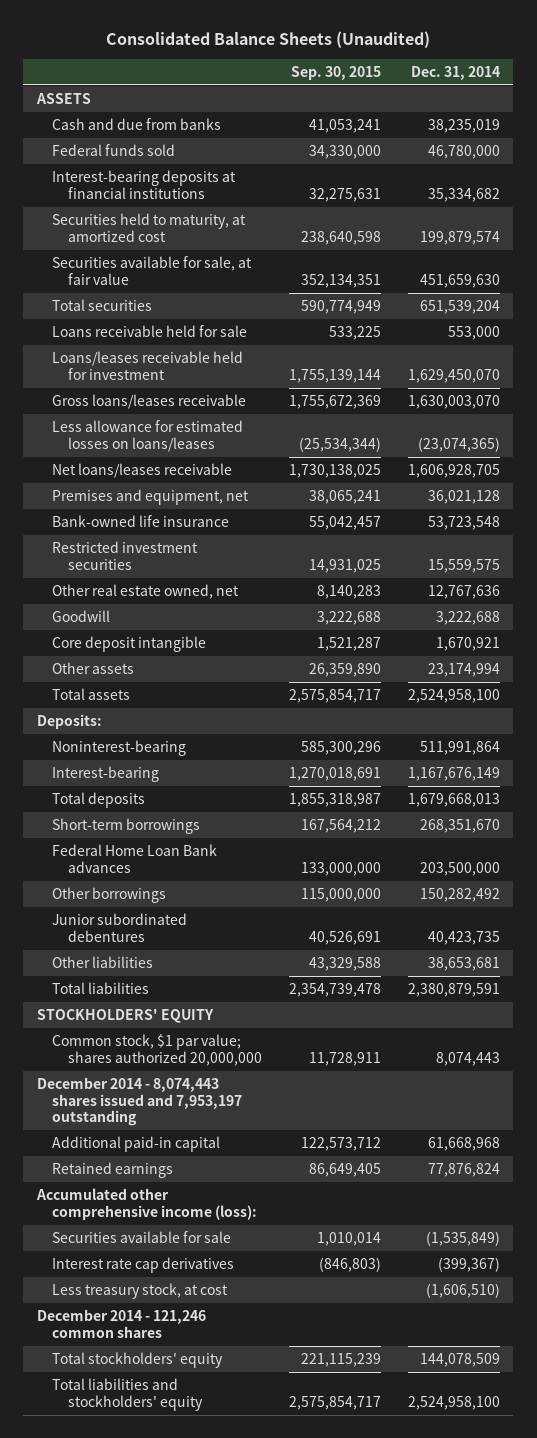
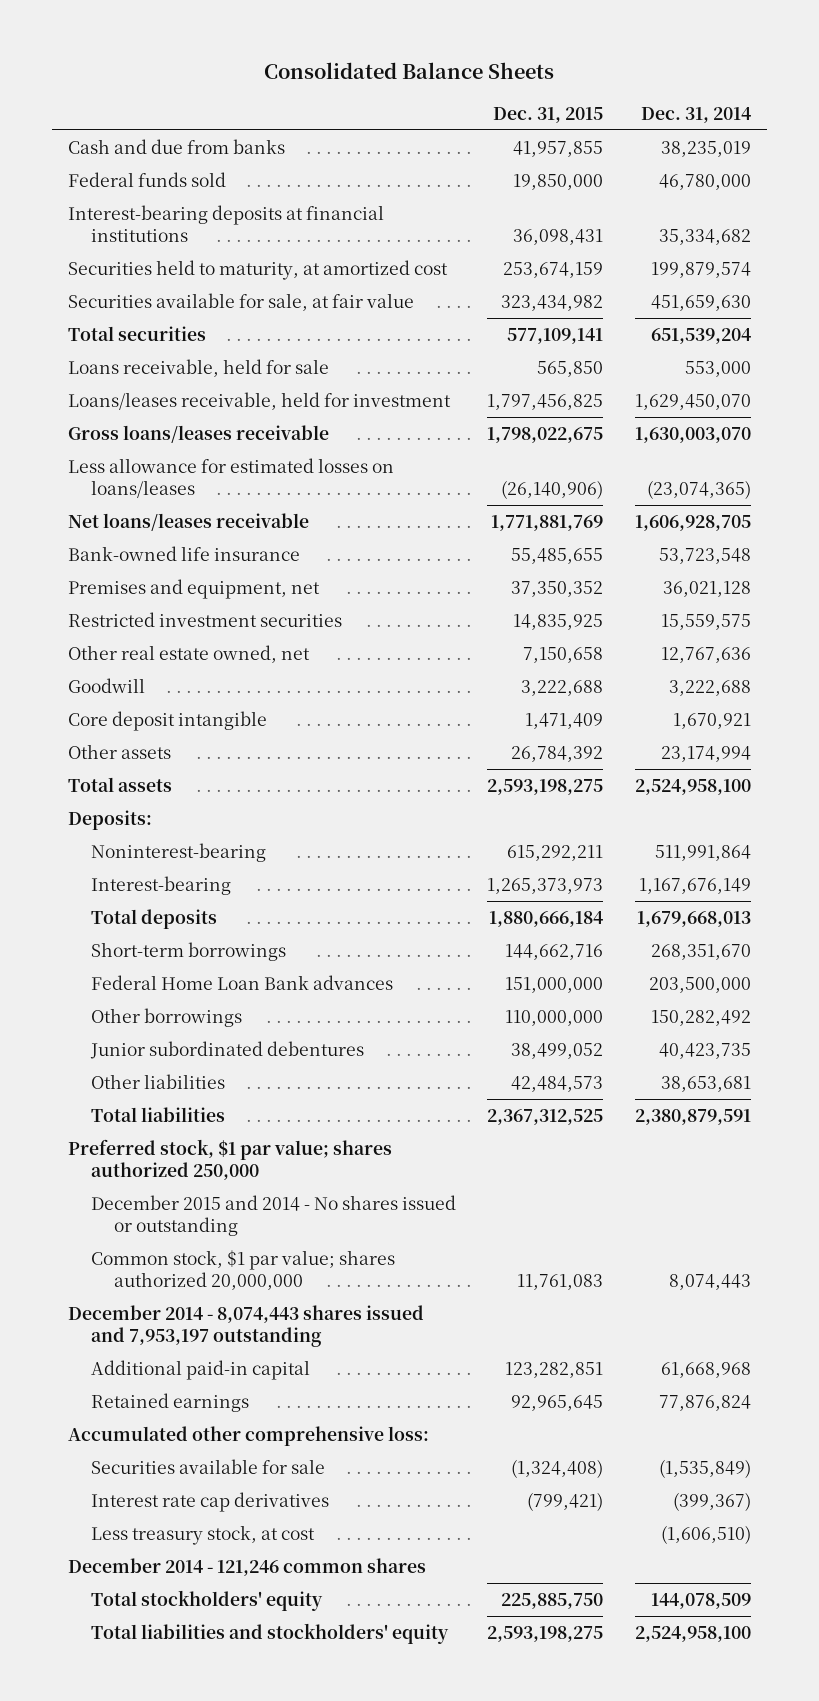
[106,30,431,48] Consolidated Balance Sheets (Unaudited) -> [264,62,555,80] Consolidated Balance Sheets
[291,65,382,80] Sep. 30, 2015 -> none
none -> [493,106,604,123] Dec. 31, 2015
[35,93,91,105] ASSETS -> none
[52,325,248,338] Loans receivable held for sale -> [67,359,329,378] Loans receivable, held for sale
[52,351,244,380] Loans/leases receivable held for investment -> [67,392,451,411] Loans/leases receivable, held for investment
[52,489,250,506] Premises and equipment, net -> [67,579,320,600] Premises and equipment, net
[36,1009,214,1024] STOCKHOLDERS' EQUITY -> none
none -> [67,1139,392,1180] Preferred stock, $1 par value; shares authorized 250,000
none -> [90,1195,456,1236] December 2015 and 2014 - No shares issued or outstanding
[35,1188,258,1220] Accumulated other comprehensive income (loss): -> [67,1426,429,1447] Accumulated other comprehensive loss:

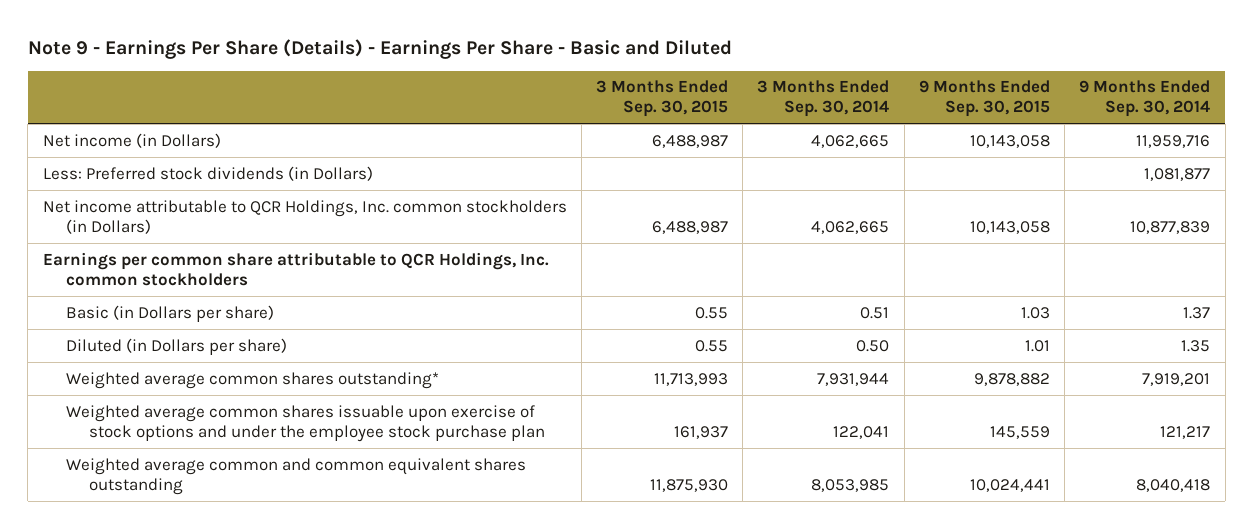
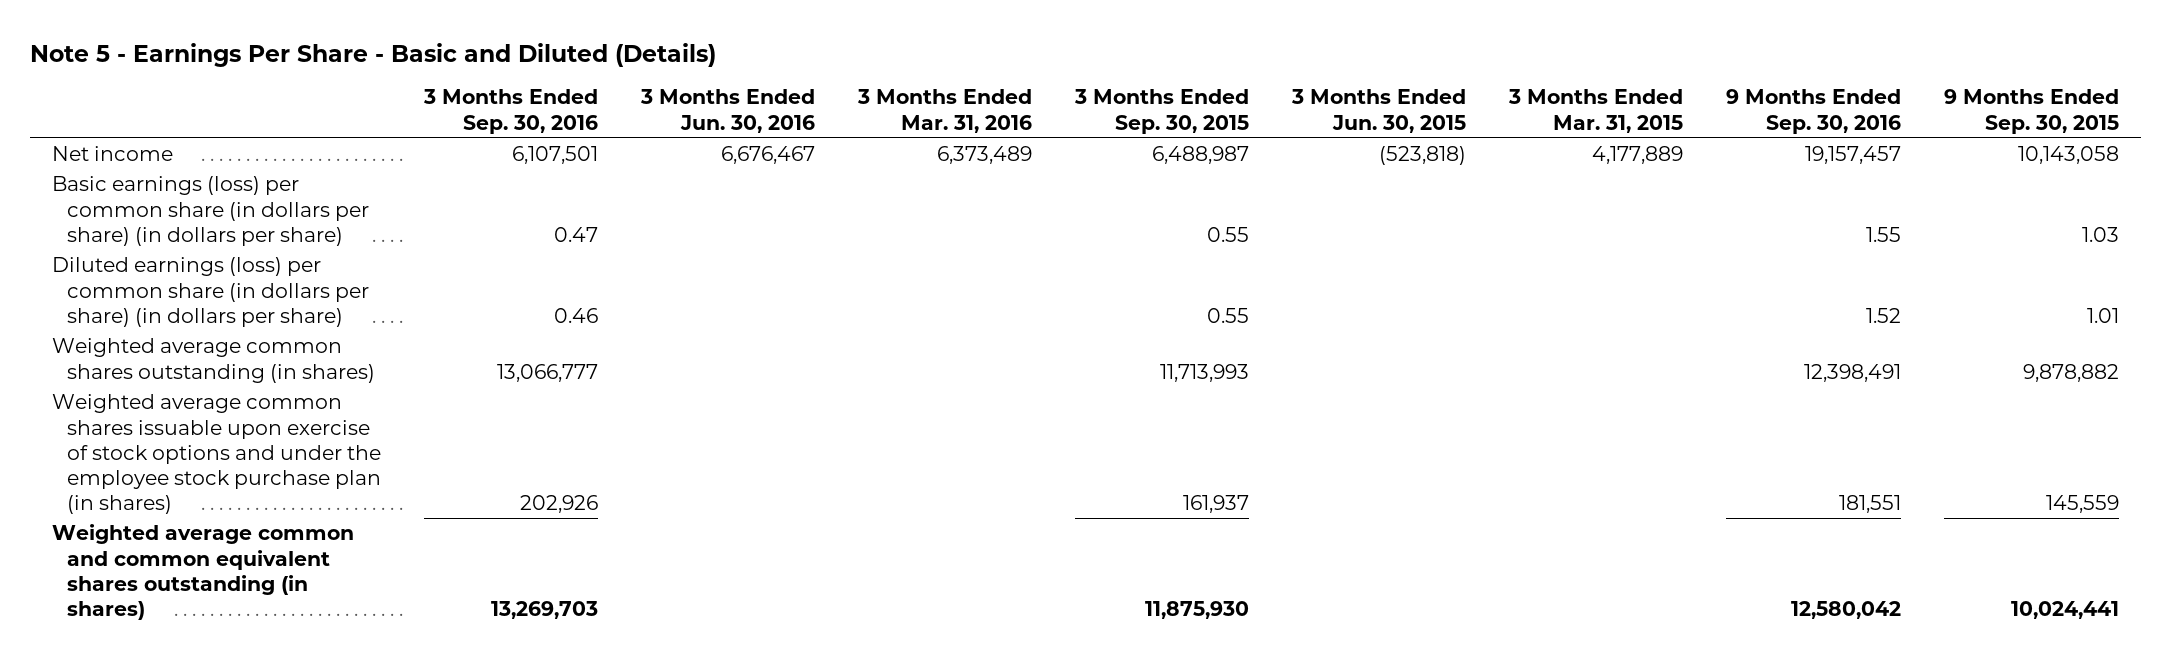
[27,38,732,59] Note 9 - Earnings Per Share (Details) - Earnings Per Share - Basic and Diluted -> [30,42,717,67] Note 5 - Earnings Per Share - Basic and Diluted (Details)
[757,80,890,118] 3 Months Ended Sep. 30, 2014 -> none
[1079,80,1211,118] 9 Months Ended Sep. 30, 2014 -> none
none -> [423,89,599,134] 3 Months Ended Sep. 30, 2016
none -> [640,89,816,133] 3 Months Ended Jun. 30, 2016
none -> [857,89,1033,133] 3 Months Ended Mar. 31, 2016
none -> [1291,89,1467,133] 3 Months Ended Jun. 30, 2015
none -> [1508,89,1684,133] 3 Months Ended Mar. 31, 2015
none -> [1726,89,1902,134] 9 Months Ended Sep. 30, 2016
[42,165,373,181] Less: Preferred stock dividends (in Dollars) -> none
[42,199,567,234] Net income attributable to QCR Holdings, Inc. common stockholders (in Dollars) -> none
[42,251,549,286] Earnings per common share attributable to QCR Holdings, Inc. common stockholders -> none
[42,132,221,148] Net income (in Dollars) -> [51,146,173,162] Net income
[65,304,274,322] Basic (in Dollars per share) -> [51,176,370,246] Basic earnings (loss) per common share (in dollars per share) (in dollars per share)
[65,337,287,355] Diluted (in Dollars per share) -> [51,257,370,327] Diluted earnings (loss) per common share (in dollars per share) (in dollars per share)
[65,371,439,389] Weighted average common shares outstanding* -> [51,338,376,383] Weighted average common shares outstanding (in shares)
[65,404,545,442] Weighted average common shares issuable upon exercise of stock options and under the employee stock purchase plan -> [51,394,382,515] Weighted average common shares issuable upon exercise of stock options and under the employee stock purchase plan (in shares)
[65,457,526,495] Weighted average common and common equivalent shares outstanding -> [51,524,354,621] Weighted average common and common equivalent shares outstanding (in shares)

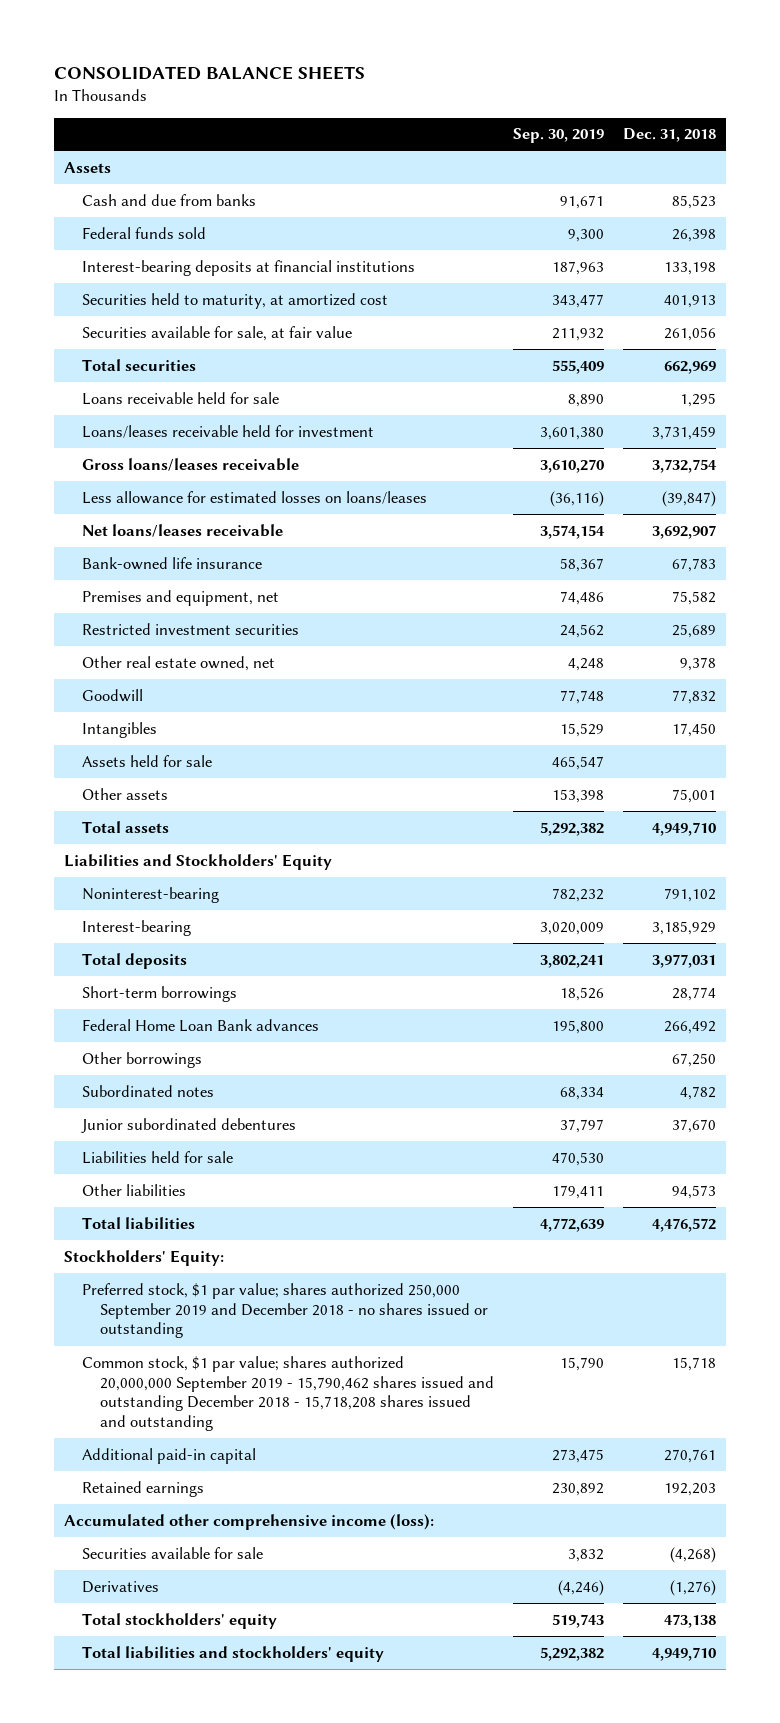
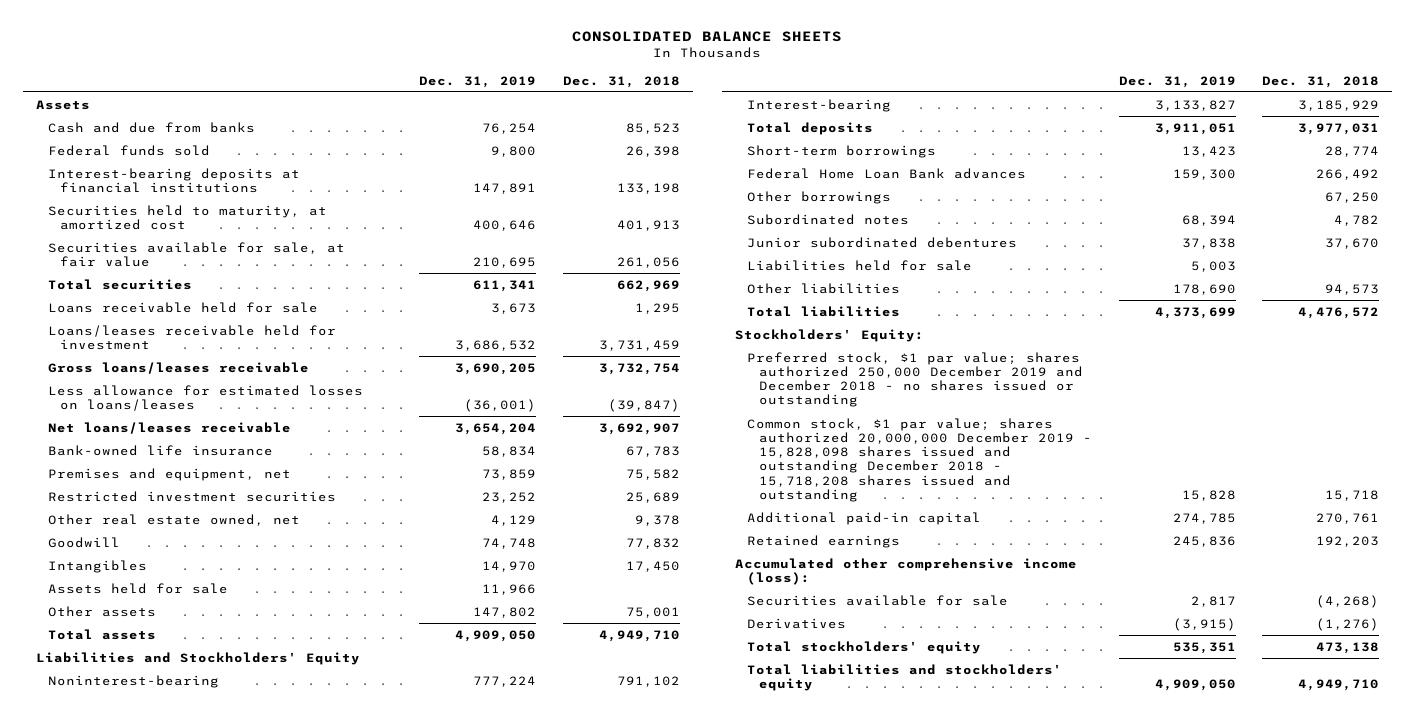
[513,128,605,144] Sep. 30, 2019 -> none
none -> [419,75,537,88] Dec. 31, 2019
[81,1282,488,1339] Preferred stock, $1 par value; shares authorized 250,000 September 2019 and December 2018 - no shares issued or outstanding -> [747,351,1084,408] Preferred stock, $1 par value; shares authorized 250,000 December 2019 and December 2018 - no shares issued or outstanding
[81,1355,494,1432] Common stock, $1 par value; shares authorized 20,000,000 September 2019 - 15,790,462 shares issued and outstanding December 2018 - 15,718,208 shares issued and outstanding -> [747,417,1093,502] Common stock, $1 par value; shares authorized 20,000,000 December 2019 - 15,828,098 shares issued and outstanding December 2018 - 15,718,208 shares issued and outstanding

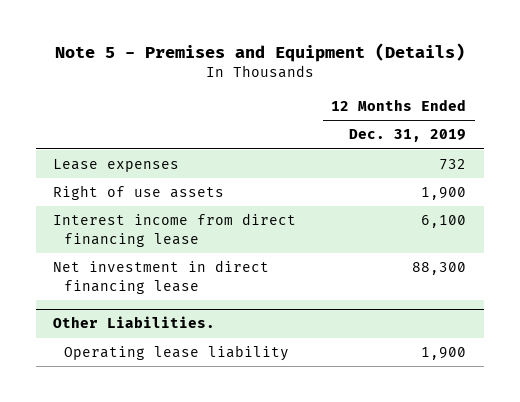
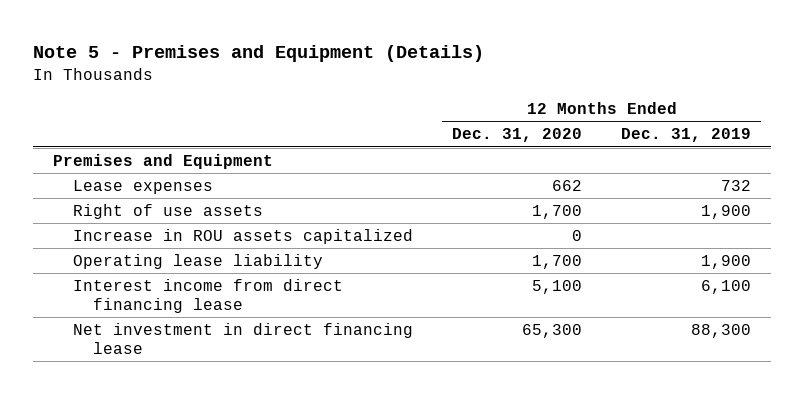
none -> [452,128,583,143] Dec. 31, 2020
none -> [52,153,273,169] Premises and Equipment
none -> [72,228,413,244] Increase in ROU assets capitalized
none -> [72,253,323,269] Operating lease liability
[53,316,216,329] Other Liabilities. -> none
[64,345,290,362] Operating lease liability -> none

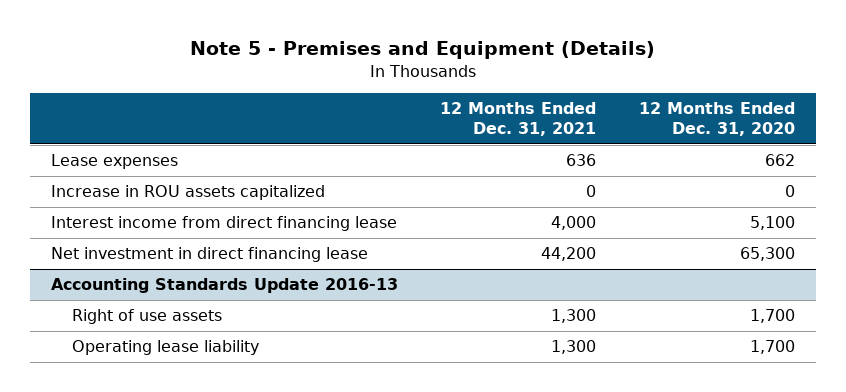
[621,128,752,143] Dec. 31, 2019 -> none
none -> [440,102,597,137] 12 Months Ended Dec. 31, 2021
[52,153,273,169] Premises and Equipment -> none
[72,203,263,219] Right of use assets -> none
[72,253,323,269] Operating lease liability -> none
none -> [50,278,398,294] Accounting Standards Update 2016-13
none -> [72,309,223,325] Right of use assets
none -> [72,340,260,356] Operating lease liability

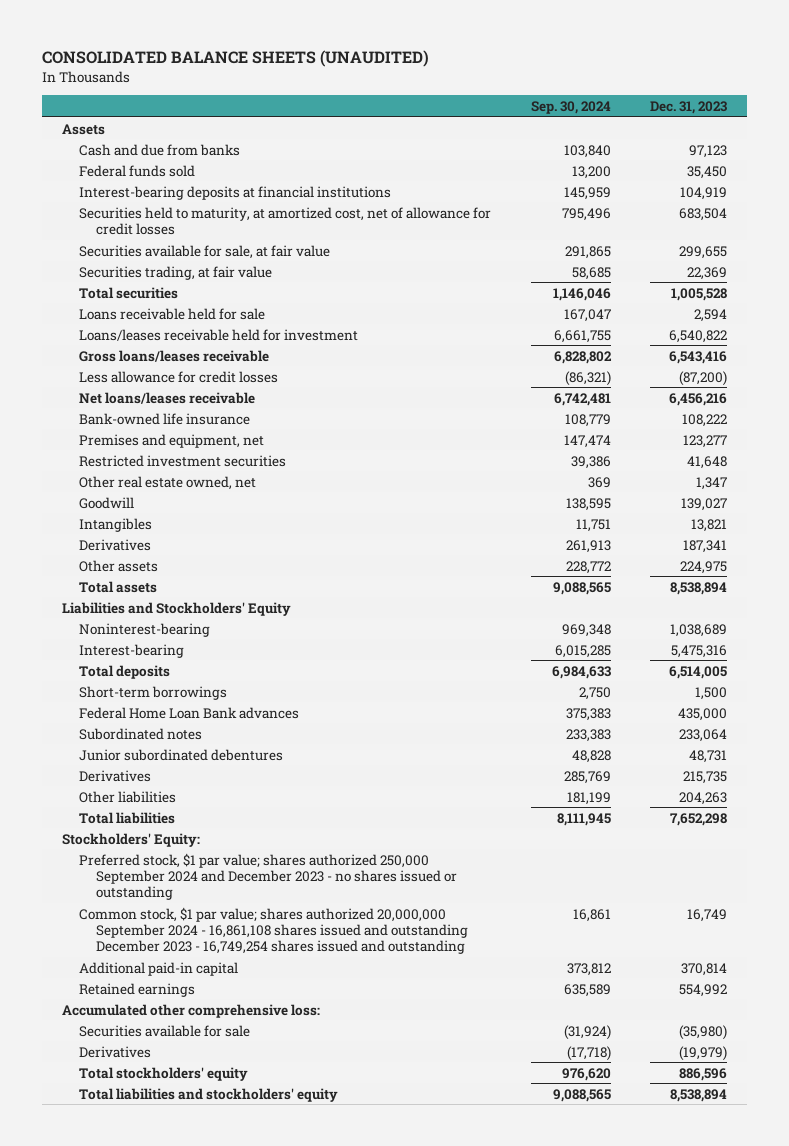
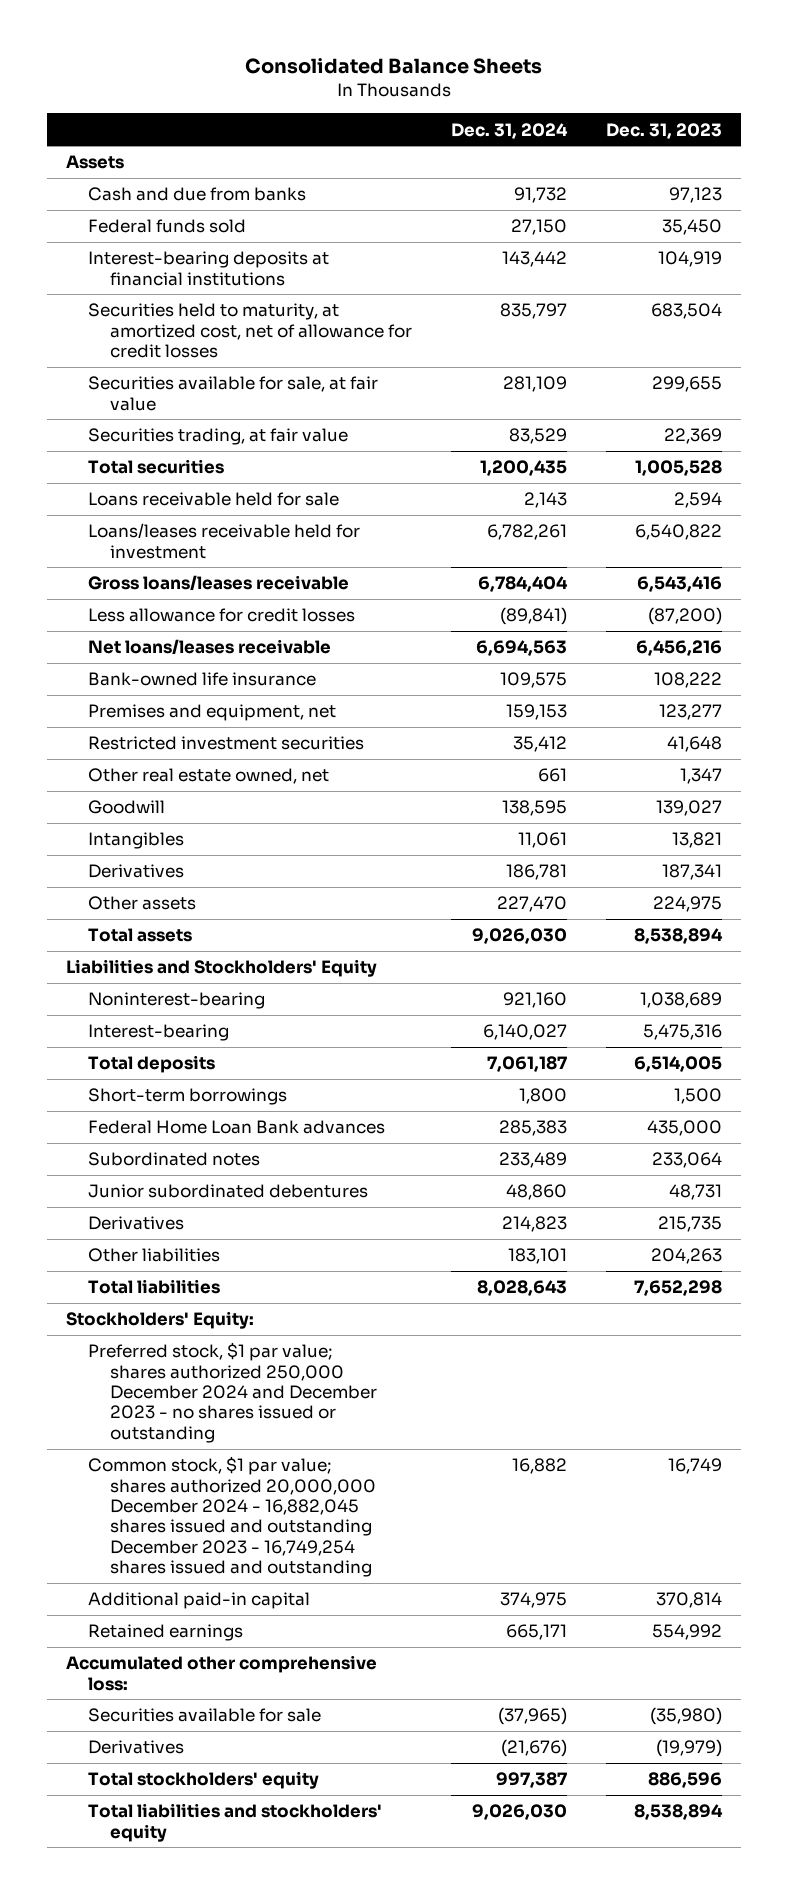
[41,50,429,68] CONSOLIDATED BALANCE SHEETS (UNAUDITED) -> [244,58,542,75] Consolidated Balance Sheets
[530,101,611,115] Sep. 30, 2024 -> none
none -> [450,122,568,139] Dec. 31, 2024
[78,852,458,900] Preferred stock, $1 par value; shares authorized 250,000 September 2024 and December 2023 - no shares issued or outstanding -> [88,1342,378,1443] Preferred stock, $1 par value; shares authorized 250,000 December 2024 and December 2023 - no shares issued or outstanding
[78,906,469,954] Common stock, $1 par value; shares authorized 20,000,000 September 2024 - 16,861,108 shares issued and outstanding December 2023 - 16,749,254 shares issued and outstanding -> [88,1456,377,1578] Common stock, $1 par value; shares authorized 20,000,000 December 2024 - 16,882,045 shares issued and outstanding December 2023 - 16,749,254 shares issued and outstanding

